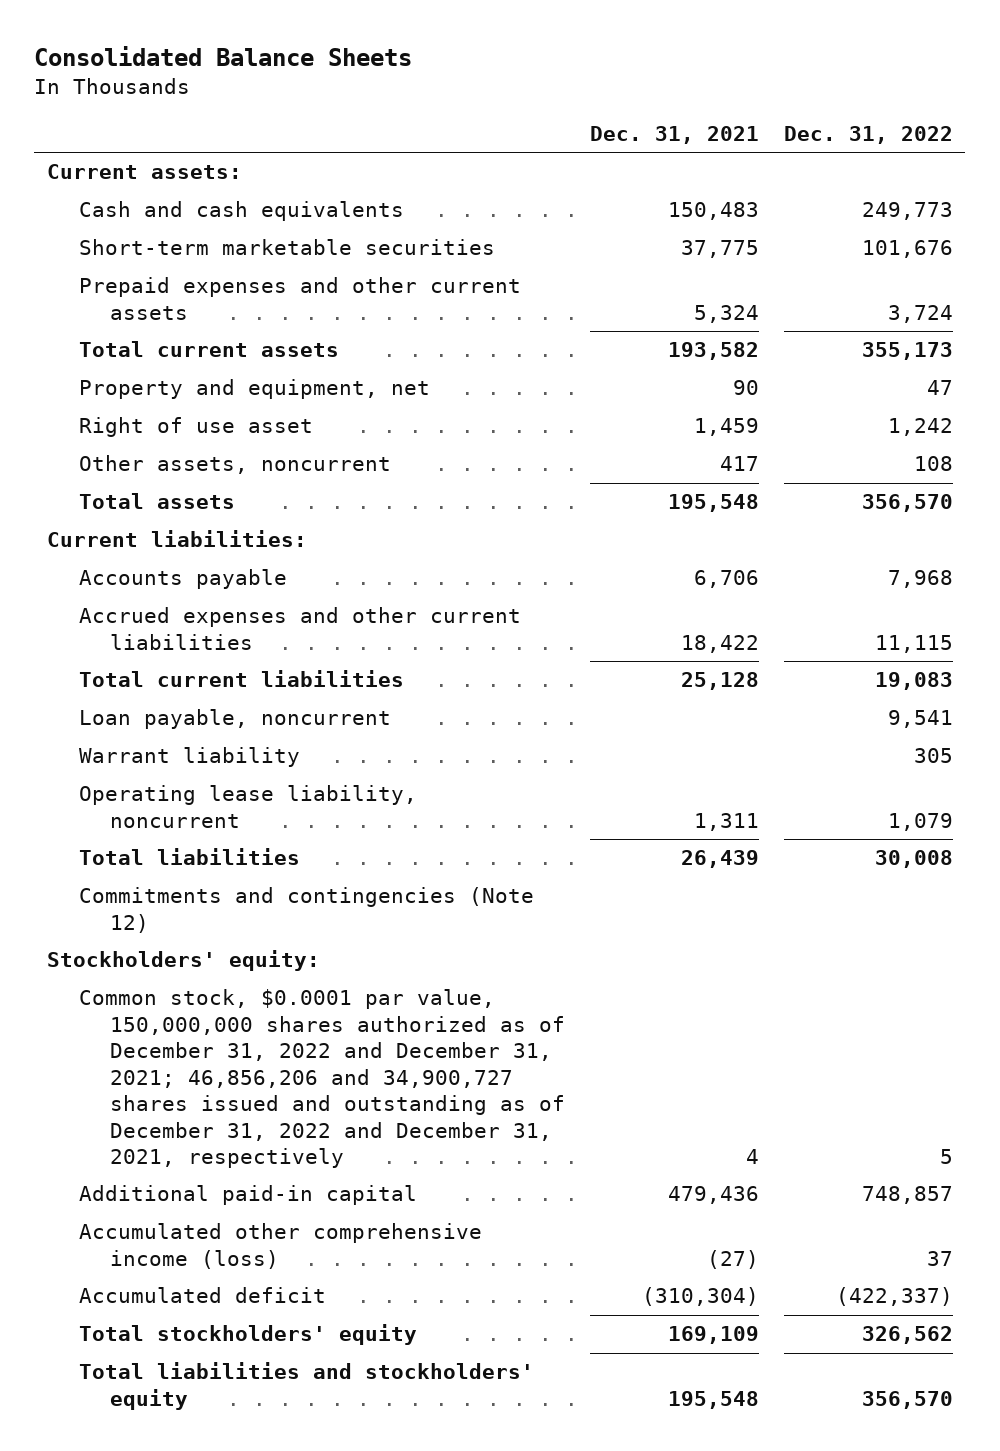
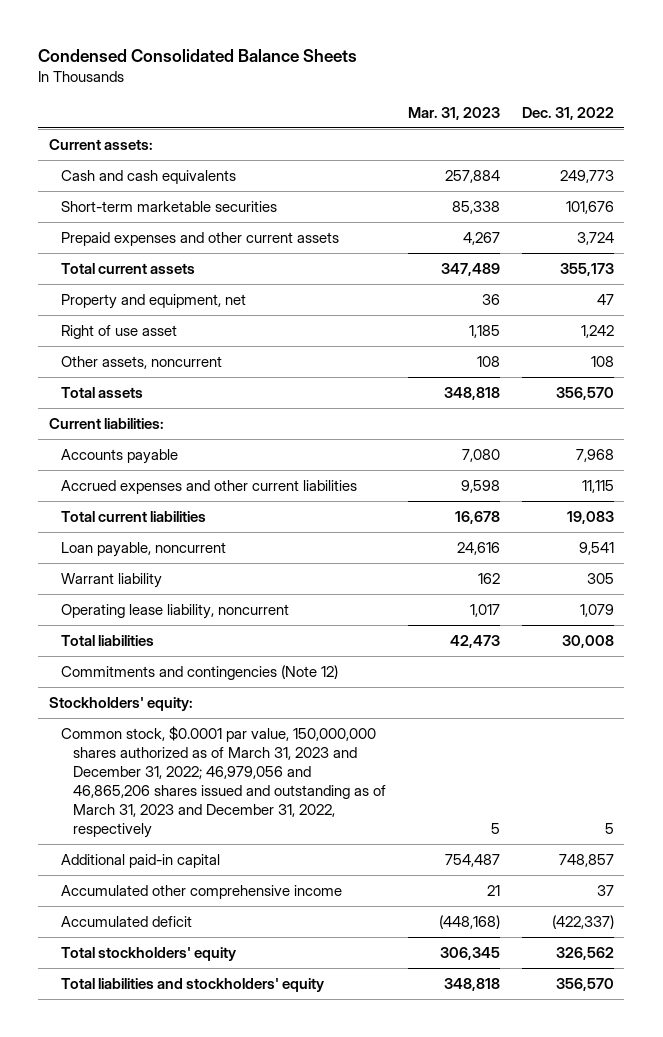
[34,46,413,67] Consolidated Balance Sheets -> [38,48,358,62] Condensed Consolidated Balance Sheets
[589,125,759,144] Dec. 31, 2021 -> none
none -> [407,106,500,120] Mar. 31, 2023
[78,989,566,1169] Common stock, $0.0001 par value, 150,000,000 shares authorized as of December 31, 2022 and December 31, 2021; 46,856,206 and 34,900,727 shares issued and outstanding as of December 31, 2022 and December 31, 2021, respectively -> [61,725,387,839] Common stock, $0.0001 par value, 150,000,000 shares authorized as of March 31, 2023 and December 31, 2022; 46,979,056 and 46,865,206 shares issued and outstanding as of March 31, 2023 and December 31, 2022, respectively
[78,1223,482,1269] Accumulated other comprehensive income (loss) -> [61,884,343,899] Accumulated other comprehensive income

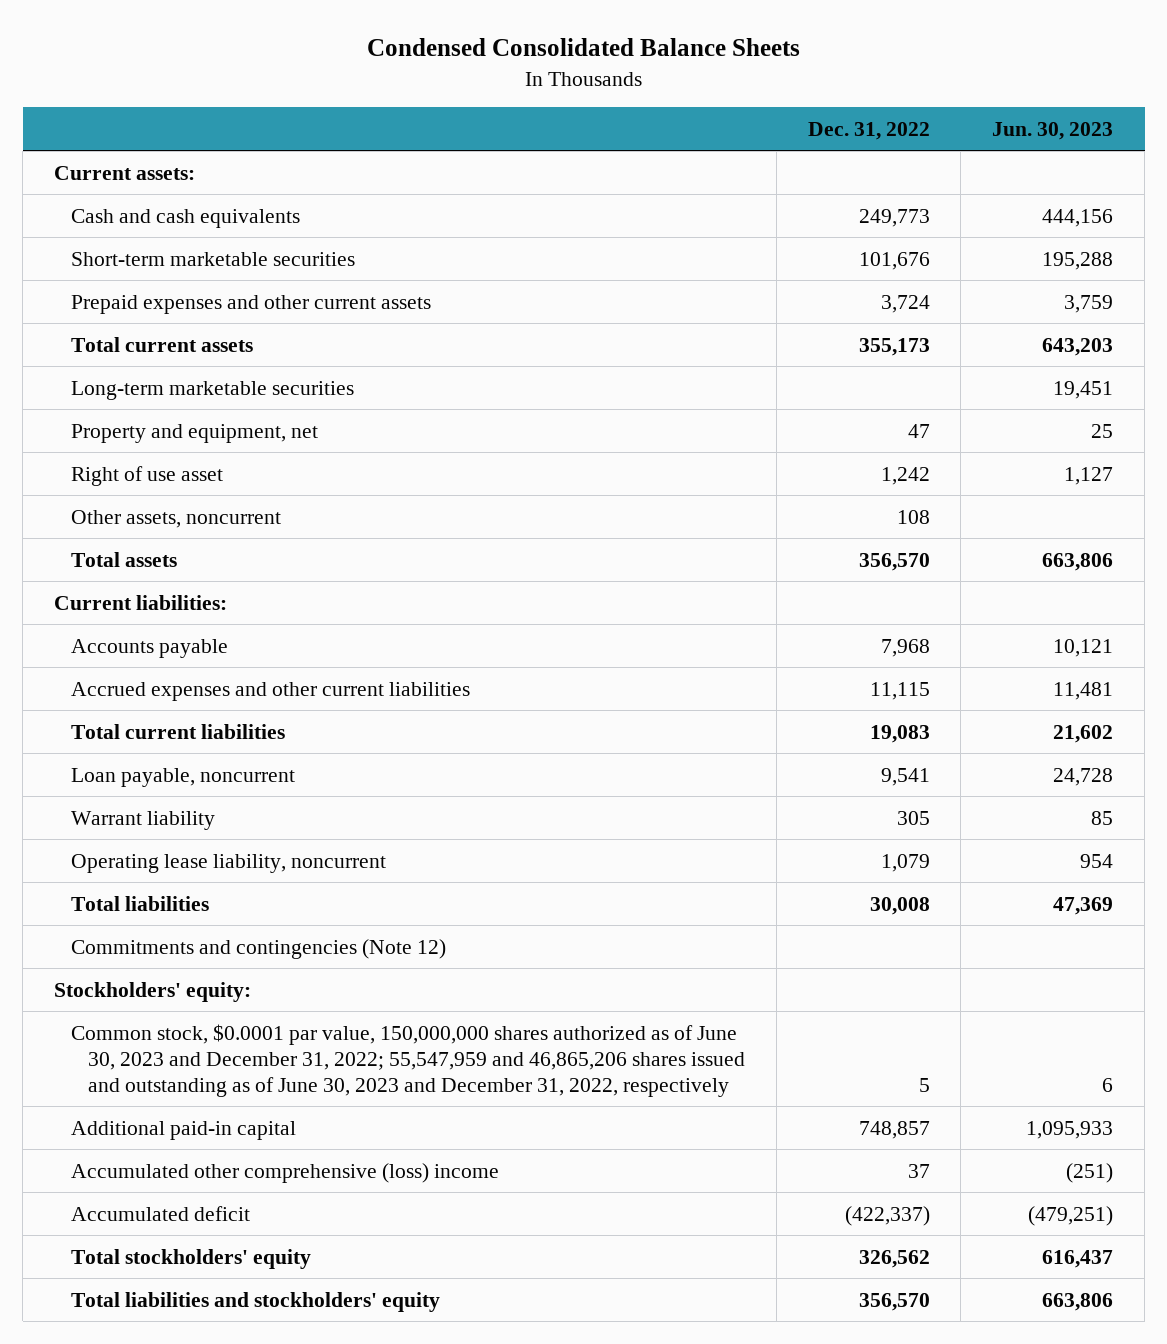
[407,106,500,120] Mar. 31, 2023 -> none
none -> [992,121,1114,140] Jun. 30, 2023
none -> [70,380,354,400] Long-term marketable securities
[61,725,387,839] Common stock, $0.0001 par value, 150,000,000 shares authorized as of March 31, 2023 and December 31, 2022; 46,979,056 and 46,865,206 shares issued and outstanding as of March 31, 2023 and December 31, 2022, respectively -> [70,1023,745,1097] Common stock, $0.0001 par value, 150,000,000 shares authorized as of June 30, 2023 and December 31, 2022; 55,547,959 and 46,865,206 shares issued and outstanding as of June 30, 2023 and December 31, 2022, respectively
[61,884,343,899] Accumulated other comprehensive income -> [70,1162,499,1183] Accumulated other comprehensive (loss) income

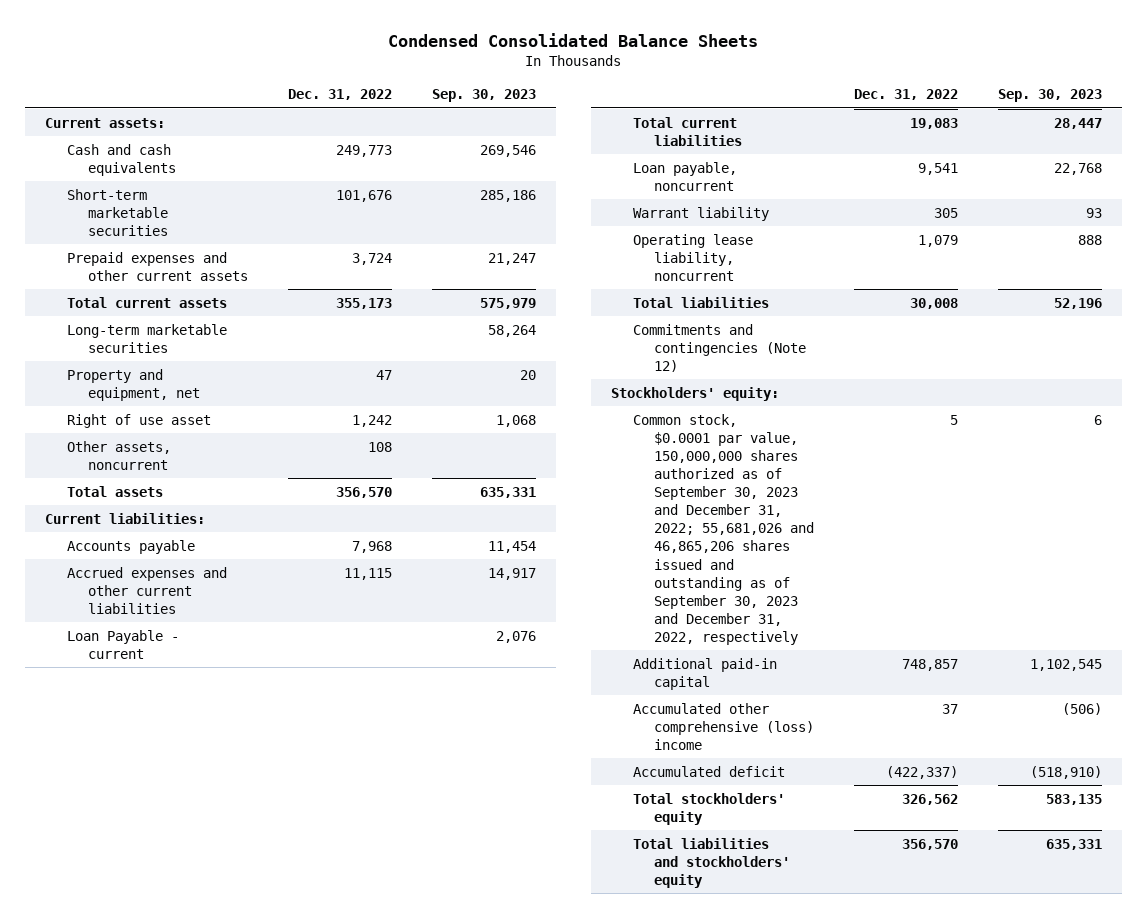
[992,121,1114,140] Jun. 30, 2023 -> none
none -> [431,89,536,103] Sep. 30, 2023
none -> [66,629,179,659] Loan Payable - current
[70,1023,745,1097] Common stock, $0.0001 par value, 150,000,000 shares authorized as of June 30, 2023 and December 31, 2022; 55,547,959 and 46,865,206 shares issued and outstanding as of June 30, 2023 and December 31, 2022, respectively -> [632,413,815,645] Common stock, $0.0001 par value, 150,000,000 shares authorized as of September 30, 2023 and December 31, 2022; 55,681,026 and 46,865,206 shares issued and outstanding as of September 30, 2023 and December 31, 2022, respectively

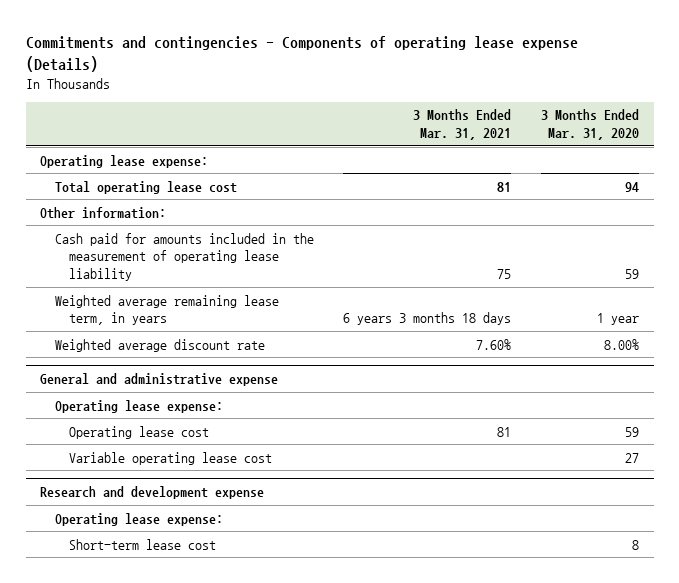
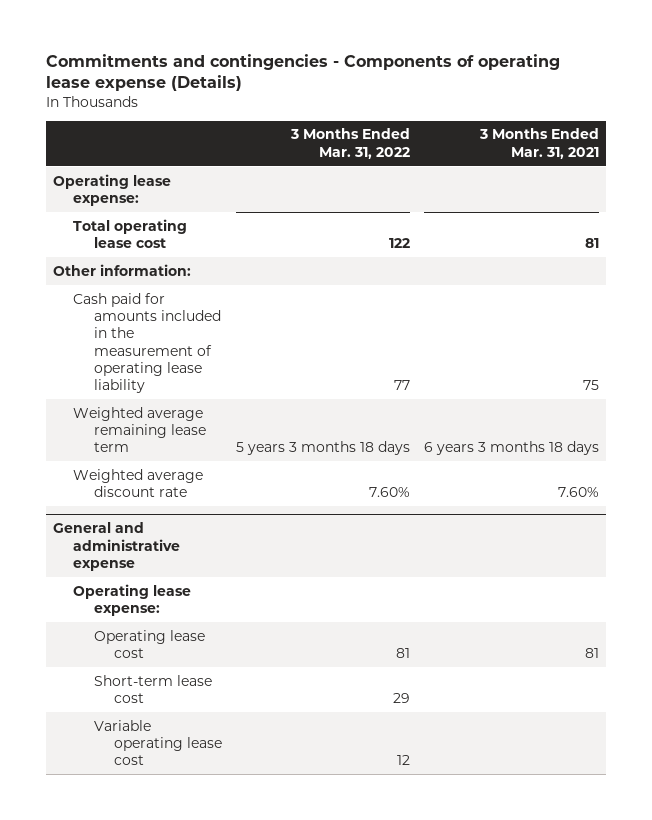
[540,109,639,141] 3 Months Ended Mar. 31, 2020 -> none
none -> [290,128,411,159] 3 Months Ended Mar. 31, 2022
[54,294,279,326] Weighted average remaining lease term, in years -> [73,406,206,453] Weighted average remaining lease term
[40,486,265,500] Research and development expense -> none
[54,512,223,526] Operating lease expense: -> none
[69,451,273,465] Variable operating lease cost -> [93,719,223,766] Variable operating lease cost

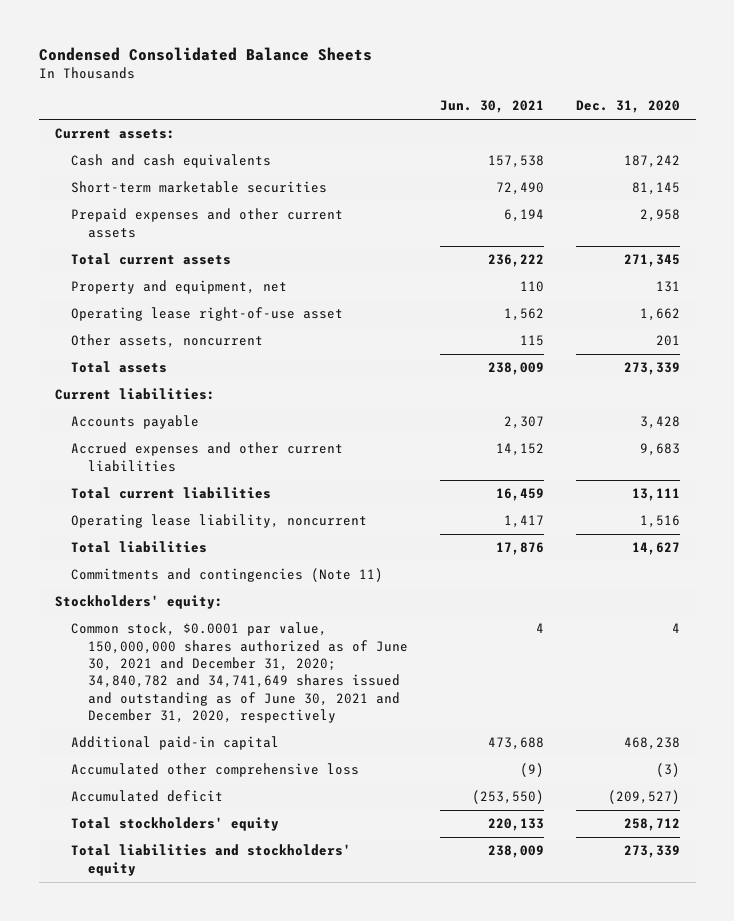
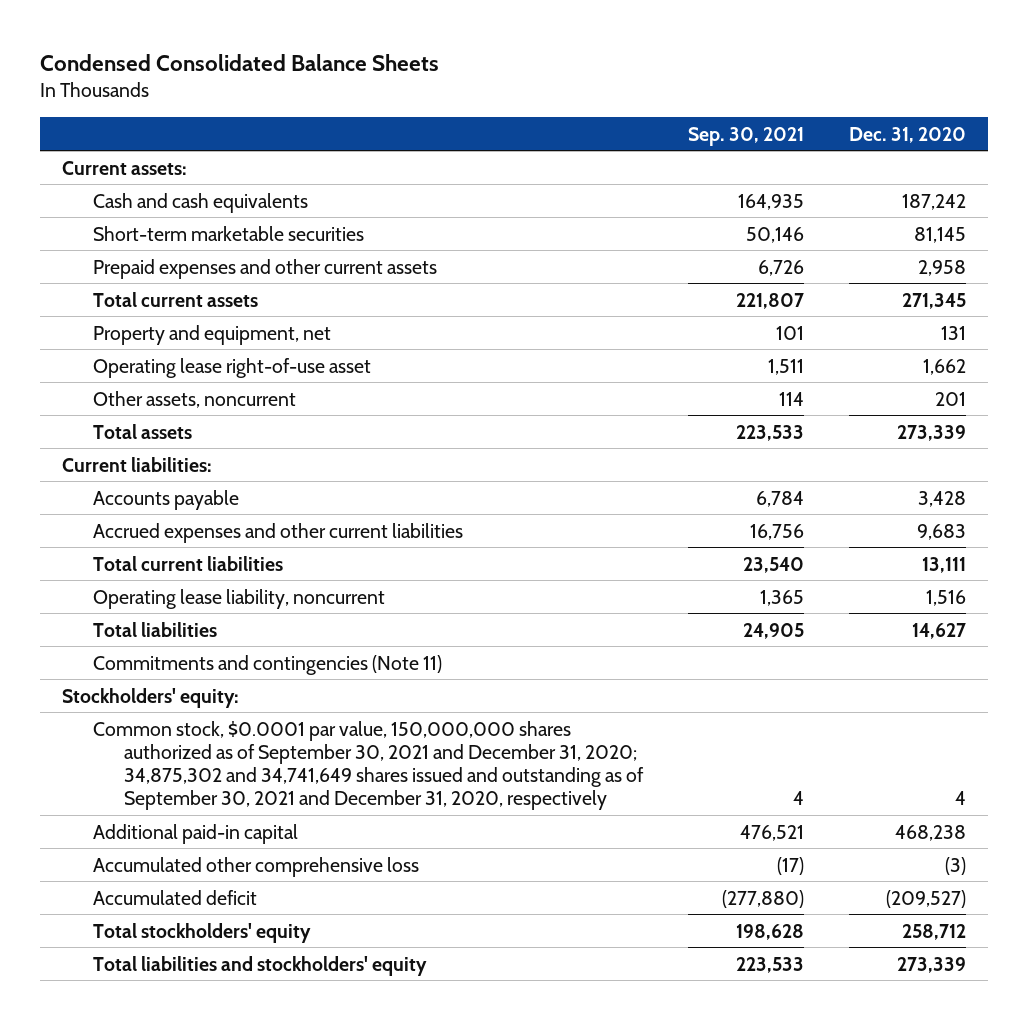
[440,100,545,114] Jun. 30, 2021 -> none
none -> [688,126,805,146] Sep. 30, 2021
[71,622,409,724] Common stock, $0.0001 par value, 150,000,000 shares authorized as of June 30, 2021 and December 31, 2020; 34,840,782 and 34,741,649 shares issued and outstanding as of June 30, 2021 and December 31, 2020, respectively -> [93,720,645,811] Common stock, $0.0001 par value, 150,000,000 shares authorized as of September 30, 2021 and December 31, 2020; 34,875,302 and 34,741,649 shares issued and outstanding as of September 30, 2021 and December 31, 2020, respectively

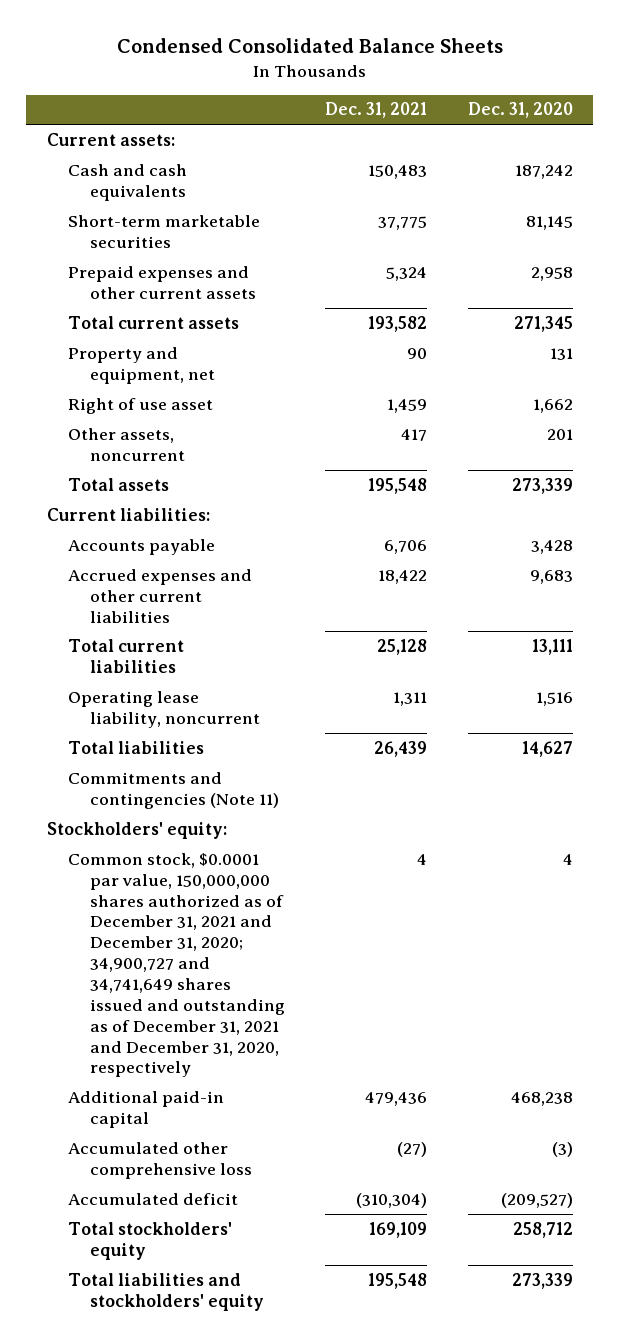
[688,126,805,146] Sep. 30, 2021 -> none
none -> [325,102,428,119] Dec. 31, 2021
[93,357,372,378] Operating lease right-of-use asset -> [68,397,214,414] Right of use asset
[93,720,645,811] Common stock, $0.0001 par value, 150,000,000 shares authorized as of September 30, 2021 and December 31, 2020; 34,875,302 and 34,741,649 shares issued and outstanding as of September 30, 2021 and December 31, 2020, respectively -> [68,852,285,1078] Common stock, $0.0001 par value, 150,000,000 shares authorized as of December 31, 2021 and December 31, 2020; 34,900,727 and 34,741,649 shares issued and outstanding as of December 31, 2021 and December 31, 2020, respectively

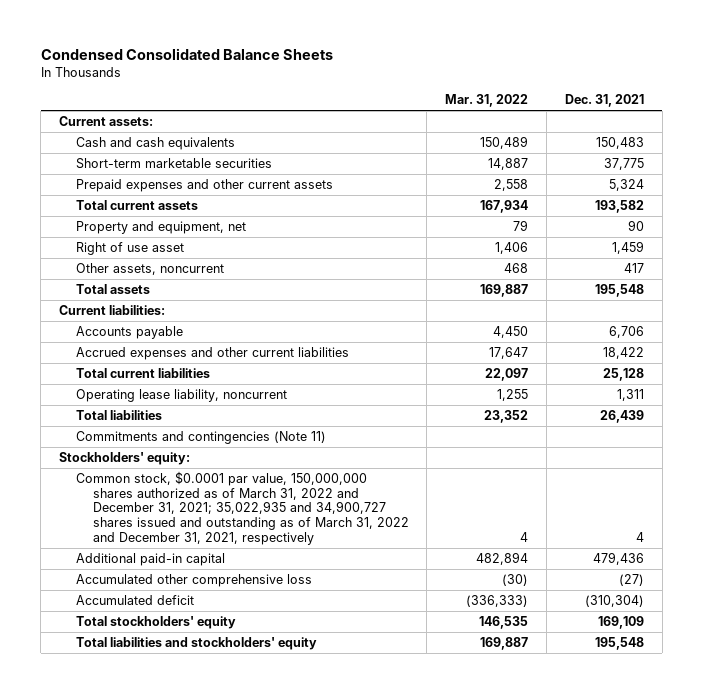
[468,102,574,119] Dec. 31, 2020 -> none
none -> [445,94,529,108] Mar. 31, 2022
[68,852,285,1078] Common stock, $0.0001 par value, 150,000,000 shares authorized as of December 31, 2021 and December 31, 2020; 34,900,727 and 34,741,649 shares issued and outstanding as of December 31, 2021 and December 31, 2020, respectively -> [75,471,409,545] Common stock, $0.0001 par value, 150,000,000 shares authorized as of March 31, 2022 and December 31, 2021; 35,022,935 and 34,900,727 shares issued and outstanding as of March 31, 2022 and December 31, 2021, respectively

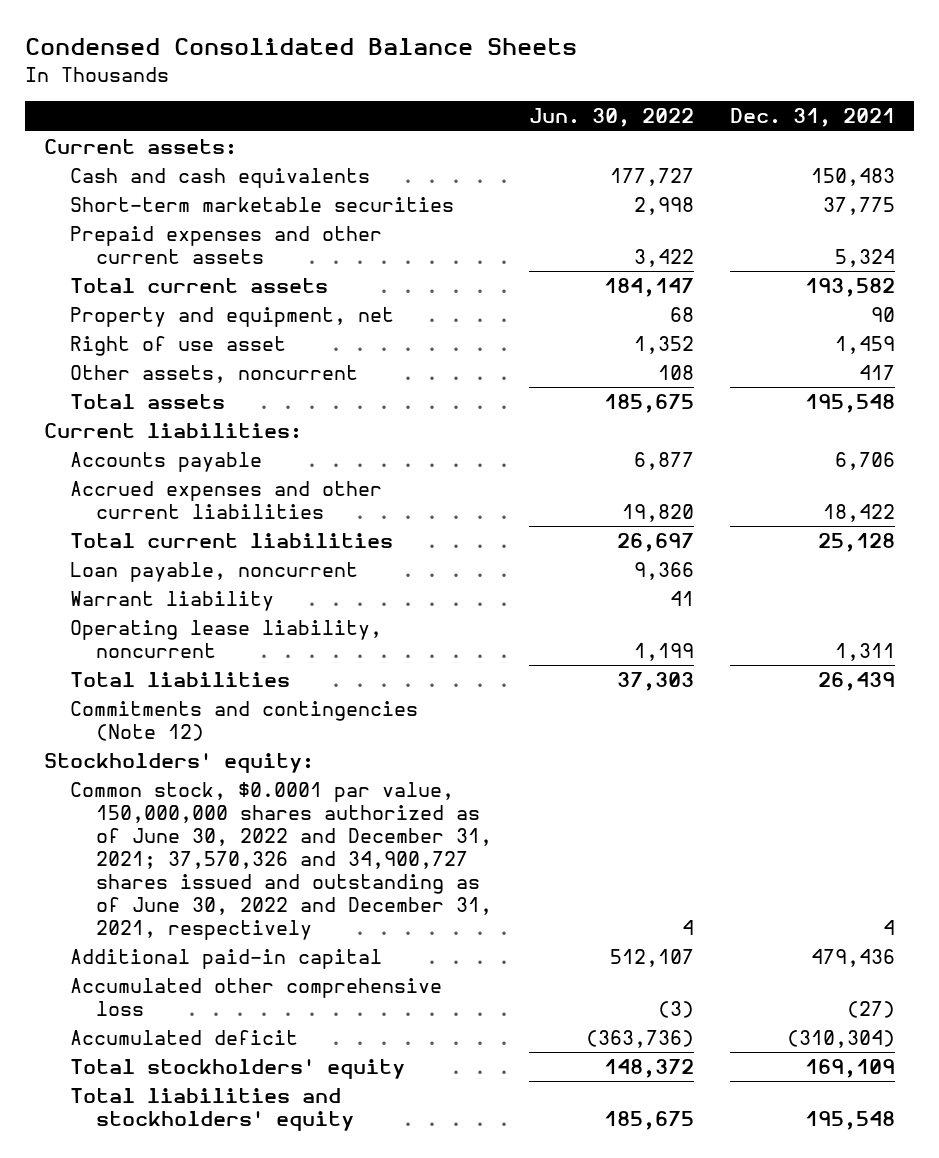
[445,94,529,108] Mar. 31, 2022 -> none
none -> [528,108,694,128] Jun. 30, 2022
none -> [69,562,358,583] Loan payable, noncurrent
none -> [69,591,274,612] Warrant liability
[75,431,326,445] Commitments and contingencies (Note 11) -> [69,701,418,741] Commitments and contingencies (Note 12)
[75,471,409,545] Common stock, $0.0001 par value, 150,000,000 shares authorized as of March 31, 2022 and December 31, 2021; 35,022,935 and 34,900,727 shares issued and outstanding as of March 31, 2022 and December 31, 2021, respectively -> [69,782,492,940] Common stock, $0.0001 par value, 150,000,000 shares authorized as of June 30, 2022 and December 31, 2021; 37,570,326 and 34,900,727 shares issued and outstanding as of June 30, 2022 and December 31, 2021, respectively

